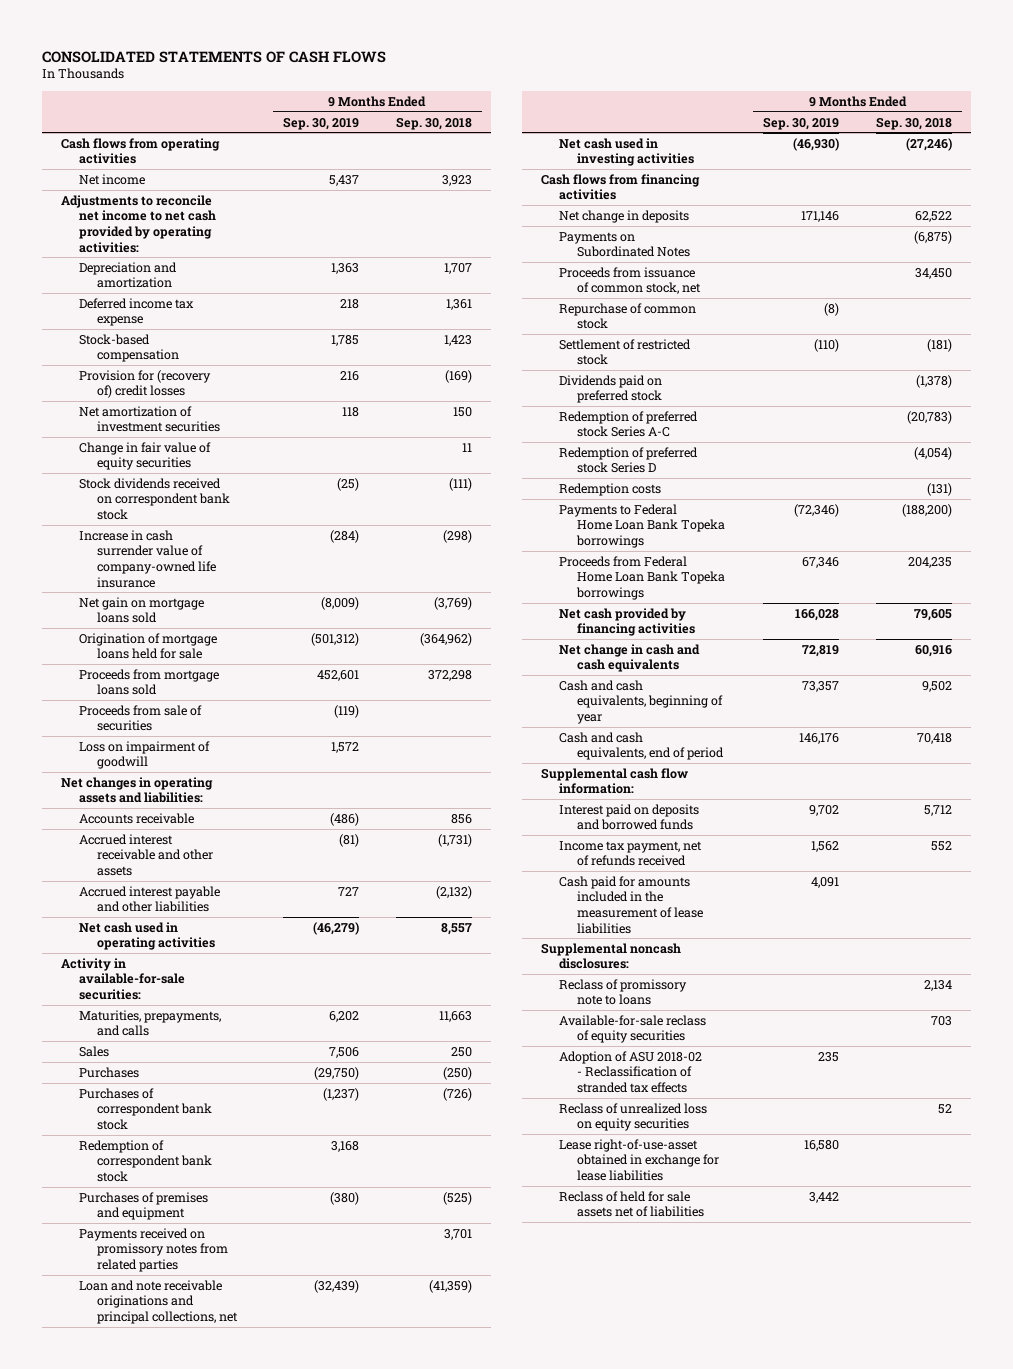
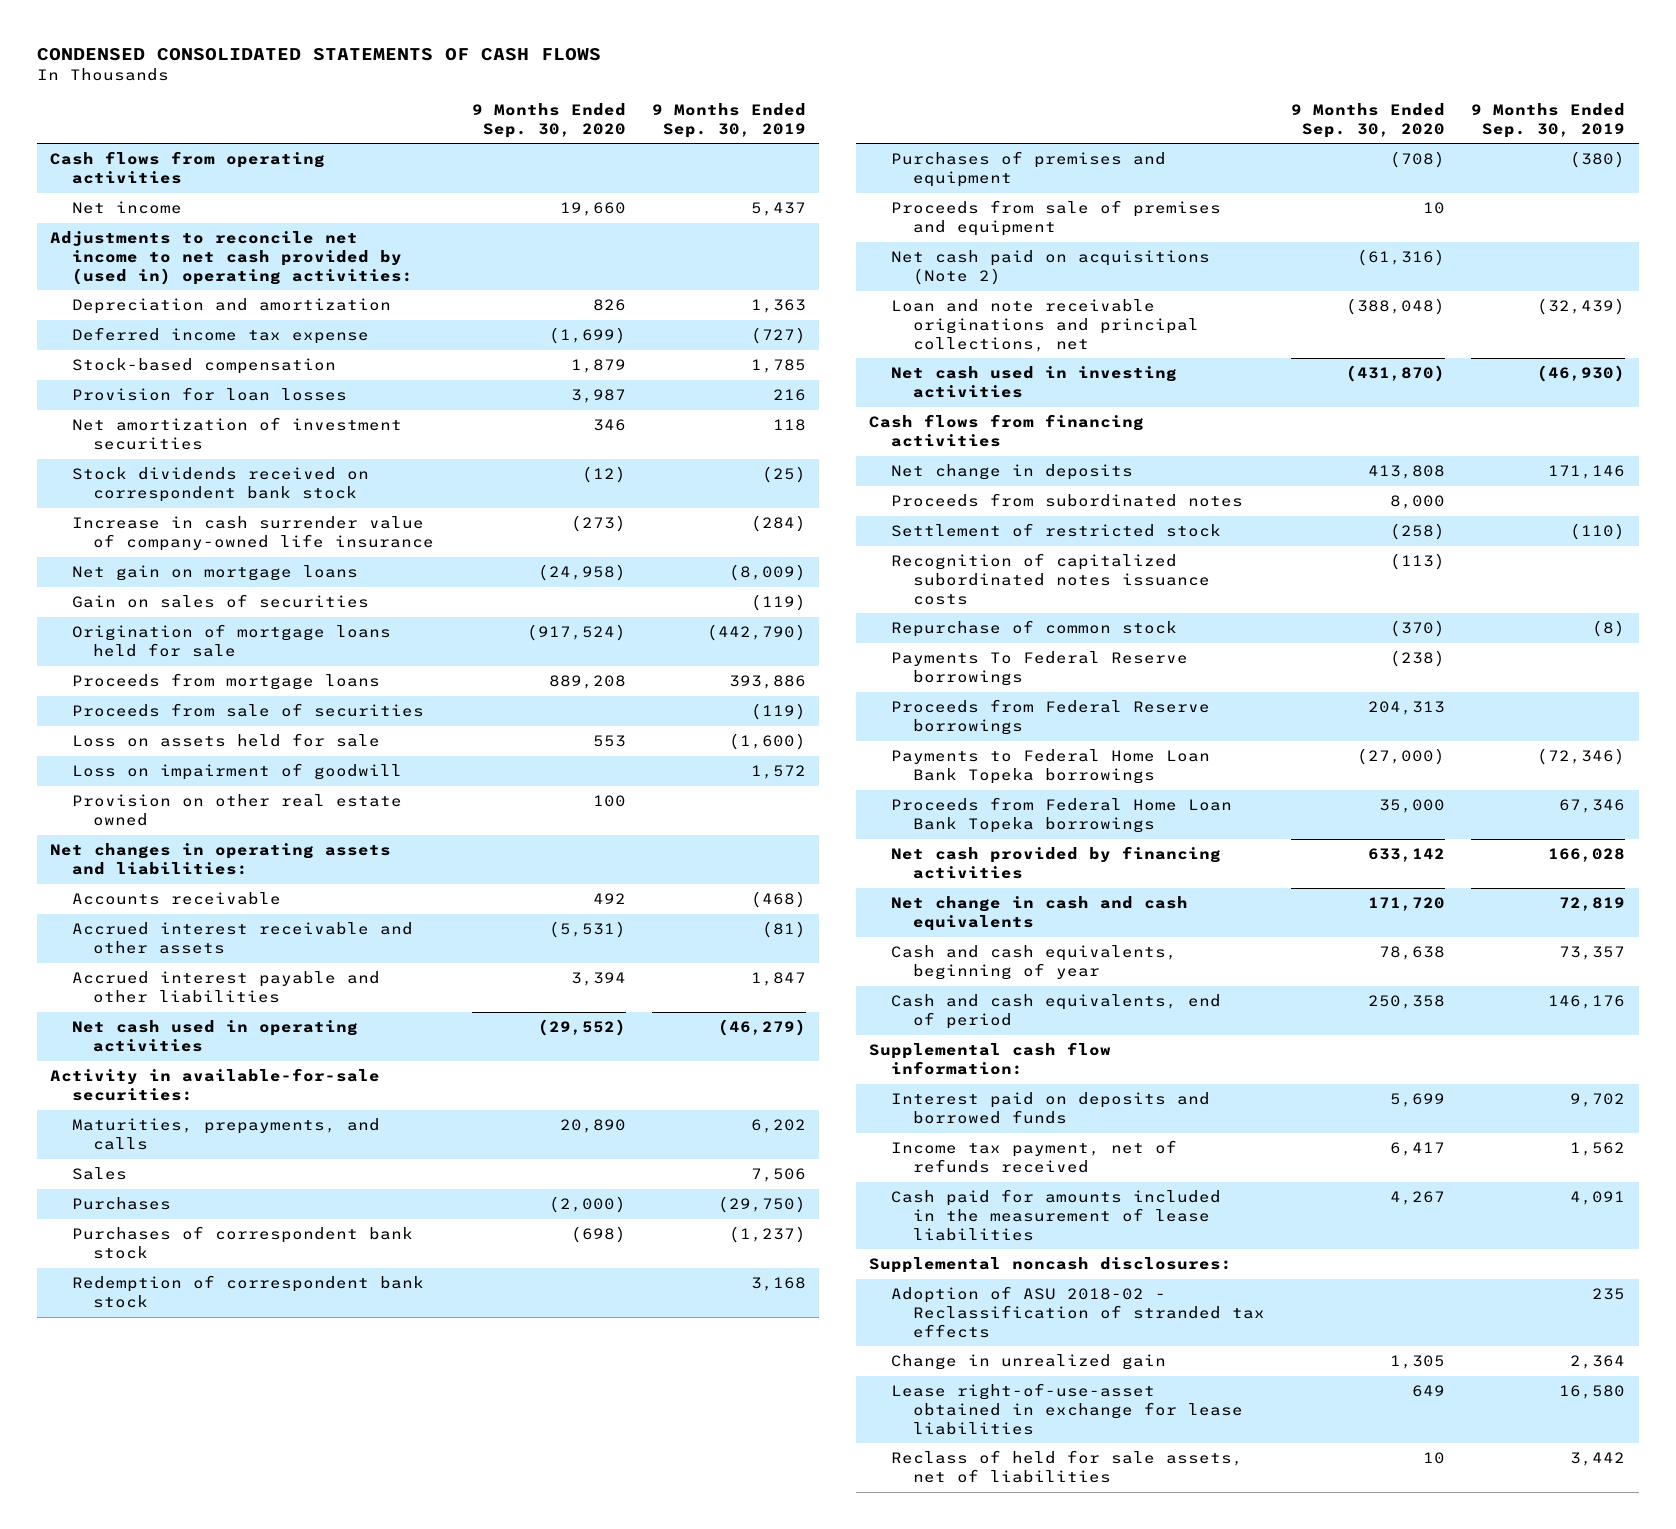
[42,50,387,63] CONSOLIDATED STATEMENTS OF CASH FLOWS -> [37,47,602,61] CONDENSED CONSOLIDATED STATEMENTS OF CASH FLOWS
[396,116,473,130] Sep. 30, 2018 -> none
none -> [471,102,626,138] 9 Months Ended Sep. 30, 2020
[60,194,217,253] Adjustments to reconcile net income to net cash provided by operating activities: -> [50,230,413,285] Adjustments to reconcile net income to net cash provided by (used in) operating activities:
[339,298,359,309] 218 -> [751,326,807,344] (727)
[79,369,212,399] Provision for (recovery of) credit losses -> [71,386,347,401] Provision for loan losses
[79,441,212,471] Change in fair value of equity securities -> none
[79,596,205,624] Net gain on mortgage loans sold -> [71,564,358,581] Net gain on mortgage loans
none -> [71,593,369,608] Gain on sales of securities
[310,632,359,646] (501,312) -> [707,623,807,641] (442,790)
[79,668,220,696] Proceeds from mortgage loans sold -> [71,672,380,690] Proceeds from mortgage loans
[316,669,359,681] 452,601 -> [729,674,807,689] 393,886
none -> [71,732,380,747] Loss on assets held for sale
none -> [71,793,402,826] Provision on other real estate owned
[329,812,359,826] (486) -> [751,890,807,908] (468)
[337,886,359,896] 727 -> [751,971,807,986] 1,847
[79,1227,229,1272] Payments received on promissory notes from related parties -> none
none -> [890,199,1221,236] Proceeds from sale of premises and equipment
none -> [890,249,1210,285] Net cash paid on acquisitions (Note 2)
[559,231,691,258] Payments on Subordinated Notes -> none
[559,266,702,295] Proceeds from issuance of common stock, net -> none
none -> [890,492,1243,507] Proceeds from subordinated notes
[559,374,663,404] Dividends paid on preferred stock -> none
[559,410,699,438] Redemption of preferred stock Series A-C -> none
[559,446,699,474] Redemption of preferred stock Series D -> none
[559,482,662,496] Redemption costs -> none
none -> [890,552,1210,605] Recognition of capitalized subordinated notes issuance costs
[559,302,697,330] Repurchase of common stock -> [890,619,1177,637] Repurchase of common stock
none -> [890,650,1188,686] Payments To Federal Reserve borrowings
none -> [890,698,1210,735] Proceeds from Federal Reserve borrowings
[559,978,688,1006] Reclass of promissory note to loans -> none
[559,1014,707,1044] Available-for-sale reclass of equity securities -> none
[559,1102,708,1132] Reclass of unrealized loss on equity securities -> none
none -> [890,1353,1166,1370] Change in unrealized gain
[559,1190,705,1218] Reclass of held for sale assets net of liabilities -> [890,1449,1243,1483] Reclass of held for sale assets, net of liabilities

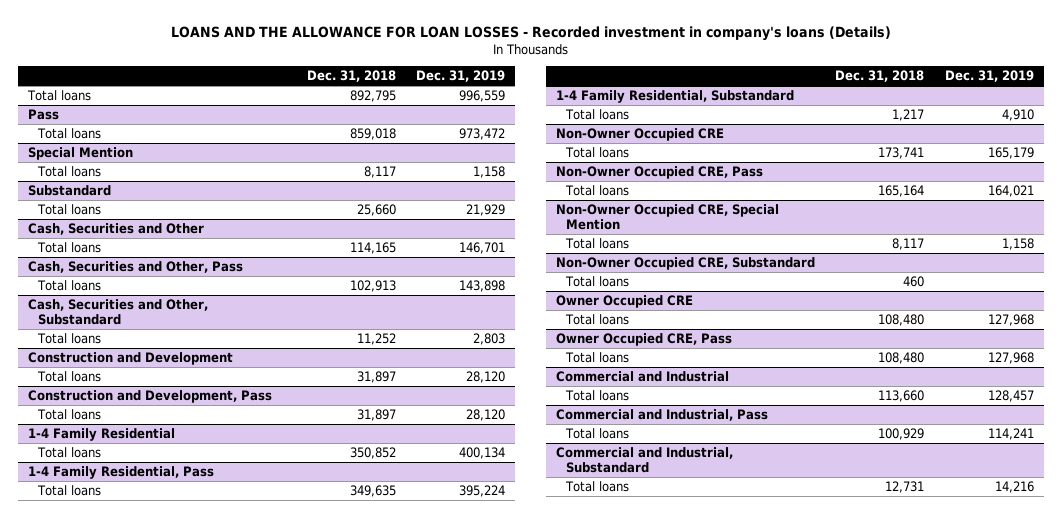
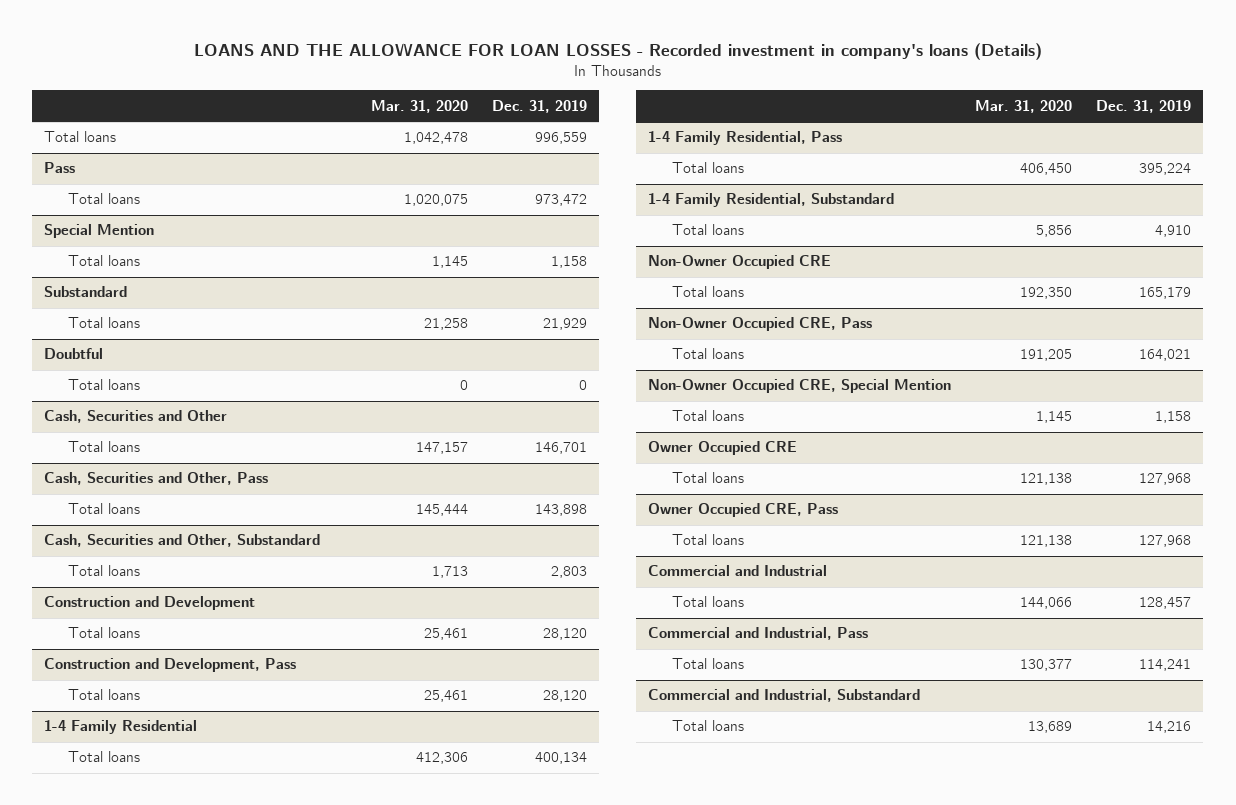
[306,70,396,83] Dec. 31, 2018 -> none
none -> [371,99,469,113] Mar. 31, 2020
none -> [44,348,104,360] Doubtful
none -> [67,379,140,391] Total loans
[556,257,816,271] Non-Owner Occupied CRE, Substandard -> none
[565,276,630,288] Total loans -> none

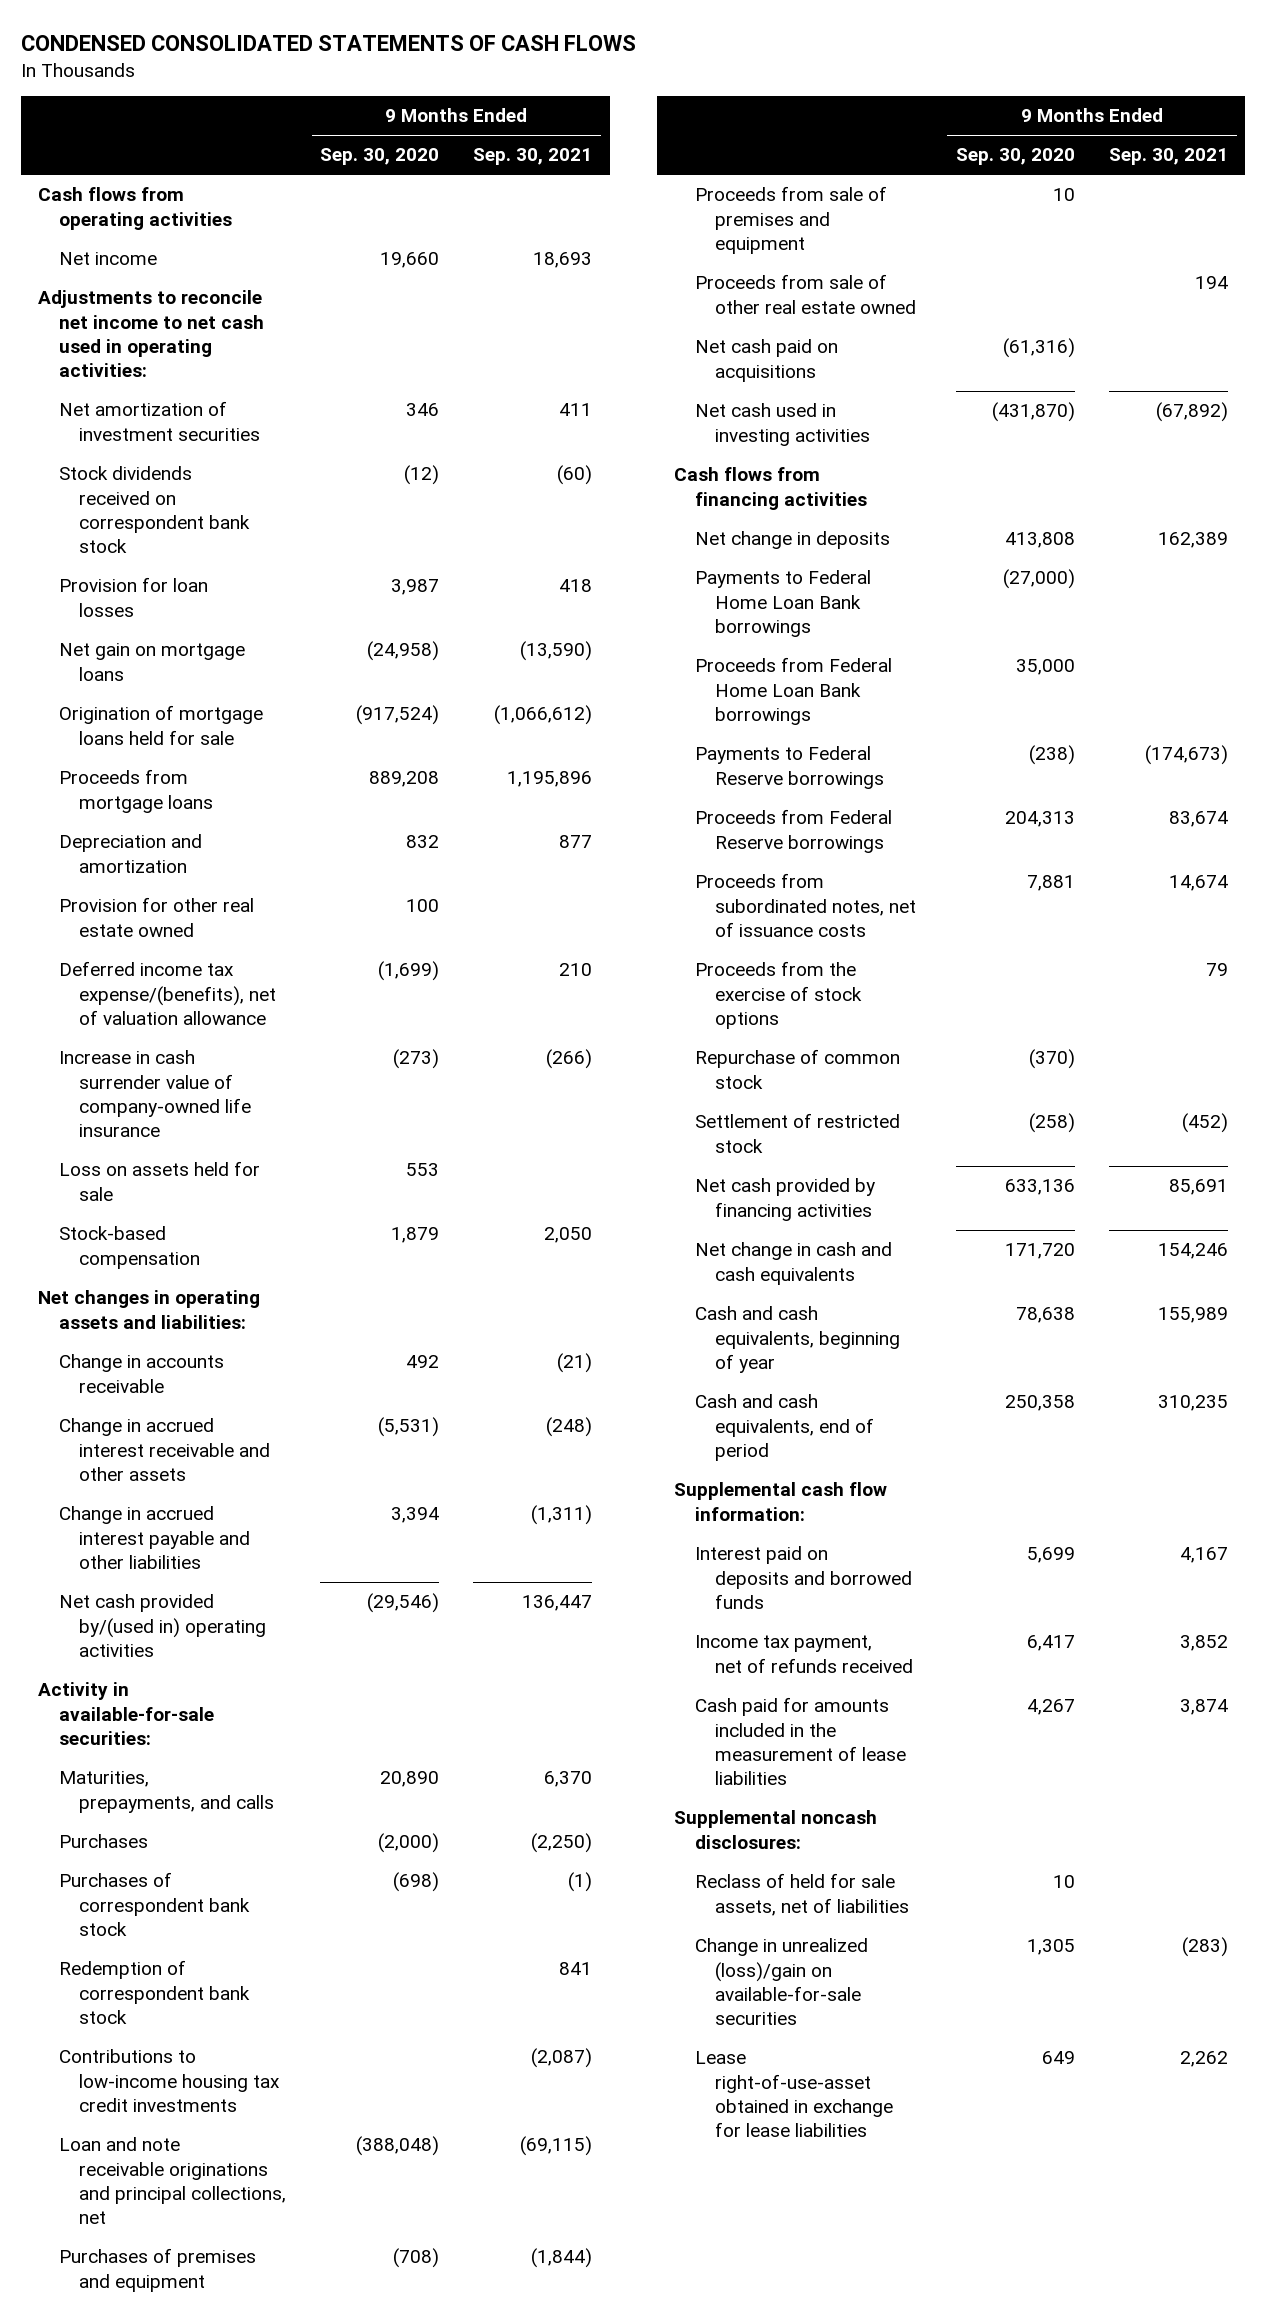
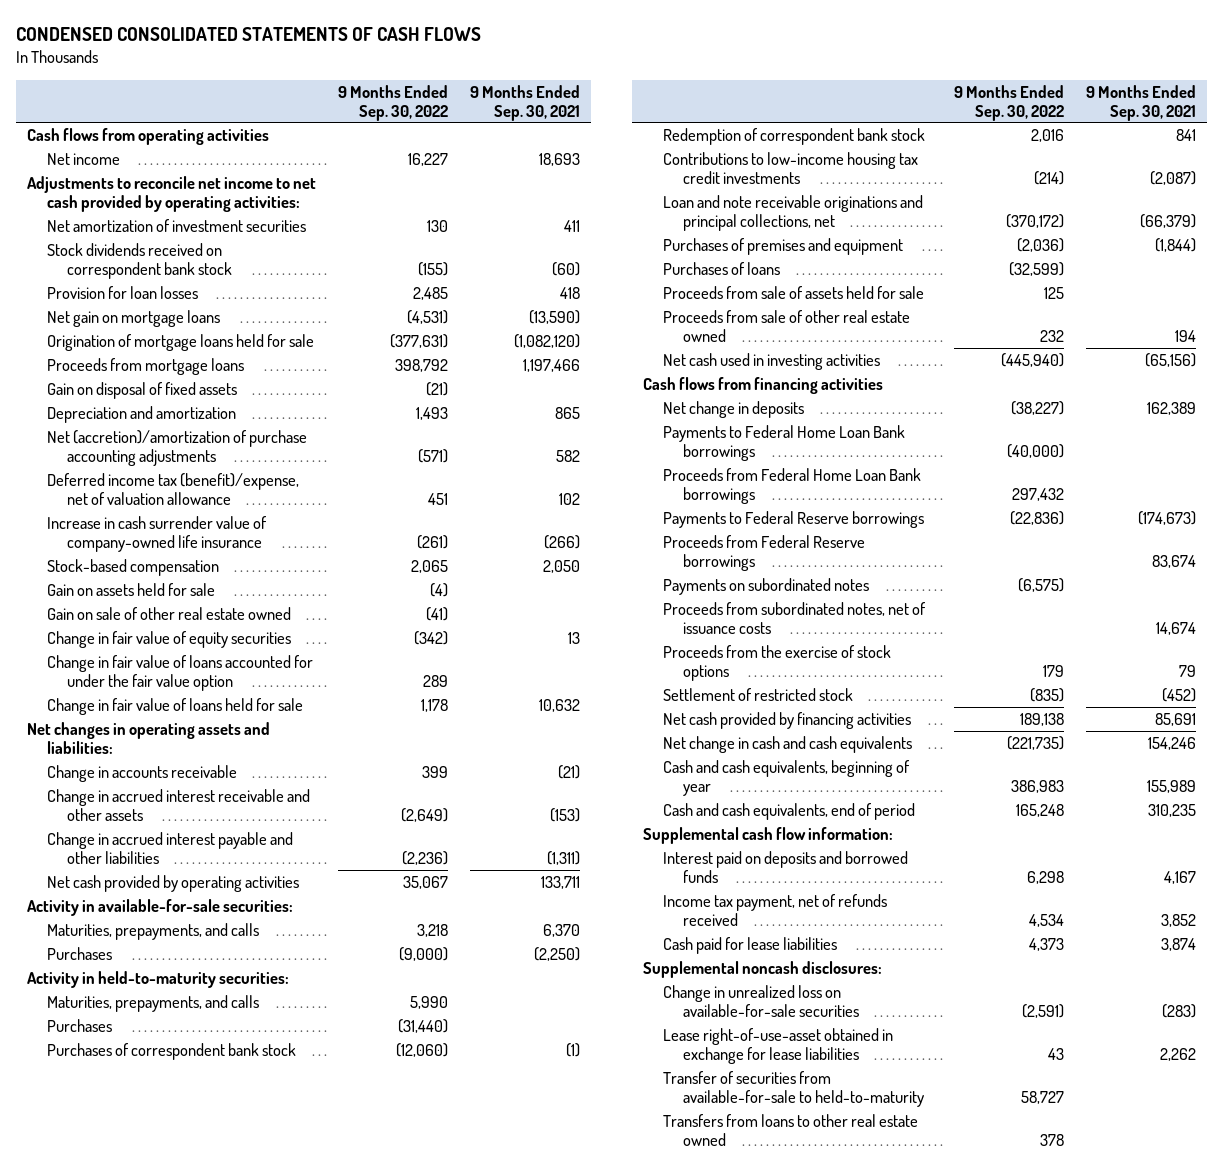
[320,148,440,166] Sep. 30, 2020 -> none
none -> [337,84,448,121] 9 Months Ended Sep. 30, 2022
[38,290,264,378] Adjustments to reconcile net income to net cash used in operating activities: -> [26,175,316,212] Adjustments to reconcile net income to net cash provided by operating activities:
[58,897,254,937] Provision for other real estate owned -> none
[494,705,593,726] (1,066,612) -> [514,333,581,348] (1,082,120)
[507,771,593,788] 1,195,896 -> [523,358,581,372] 1,197,466
none -> [46,381,237,399] Gain on disposal of fixed assets
[559,835,593,849] 877 -> [555,406,581,419] 865
none -> [46,429,307,466] Net (accretion)/amortization of purchase accounting adjustments
[58,961,276,1026] Deferred income tax expense/(benefits), net of valuation allowance -> [46,472,299,505] Deferred income tax (benefit)/expense, net of valuation allowance
[559,963,593,977] 210 -> [559,492,581,505] 102
[58,1161,260,1201] Loss on assets held for sale -> none
none -> [46,582,215,596] Gain on assets held for sale
none -> [46,606,291,620] Gain on sale of other real estate owned
none -> [46,630,291,648] Change in fair value of equity securities
none -> [46,654,313,691] Change in fair value of loans accounted for under the fair value option
none -> [46,697,303,715] Change in fair value of loans held for sale
[546,1417,593,1438] (248) -> [550,807,581,822] (153)
[58,1594,266,1658] Net cash provided by/(used in) operating activities -> [46,874,299,892] Net cash provided by operating activities
[522,1595,593,1612] 136,447 -> [541,875,581,889] 133,711
none -> [26,970,289,988] Activity in held-to-maturity securities:
none -> [46,994,259,1012] Maturities, prepayments, and calls
none -> [46,1018,112,1032] Purchases
[520,2136,593,2157] (69,115) -> [1140,213,1197,228] (66,379)
none -> [663,261,781,275] Purchases of loans
[694,186,887,255] Proceeds from sale of premises and equipment -> [663,285,925,299] Proceeds from sale of assets held for sale
[694,339,838,382] Net cash paid on acquisitions -> none
[1156,402,1229,423] (67,892) -> [1145,352,1197,367] (65,156)
none -> [663,577,870,595] Payments on subordinated notes
[694,1049,900,1089] Repurchase of common stock -> none
[694,1697,906,1786] Cash paid for amounts included in the measurement of lease liabilities -> [663,936,838,954] Cash paid for lease liabilities
[694,1873,909,1916] Reclass of held for sale assets, net of liabilities -> none
[694,1938,868,2026] Change in unrealized (loss)/gain on available-for-sale securities -> [663,984,860,1017] Change in unrealized loss on available-for-sale securities
none -> [663,1070,925,1107] Transfer of securities from available-for-sale to held-to-maturity
none -> [663,1113,919,1146] Transfers from loans to other real estate owned

